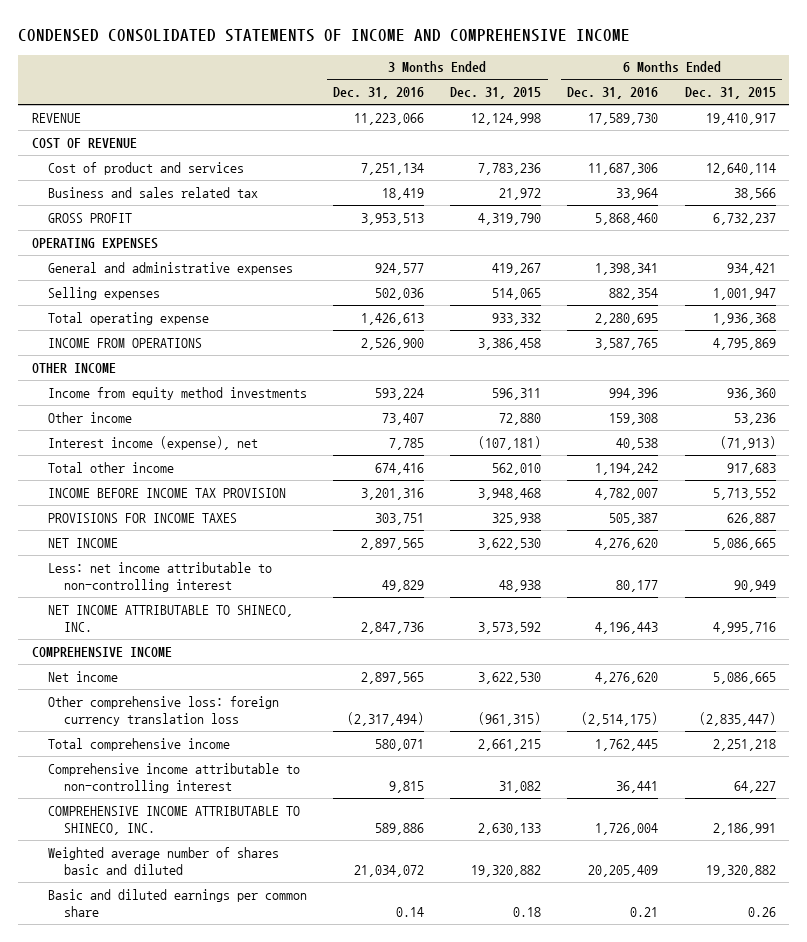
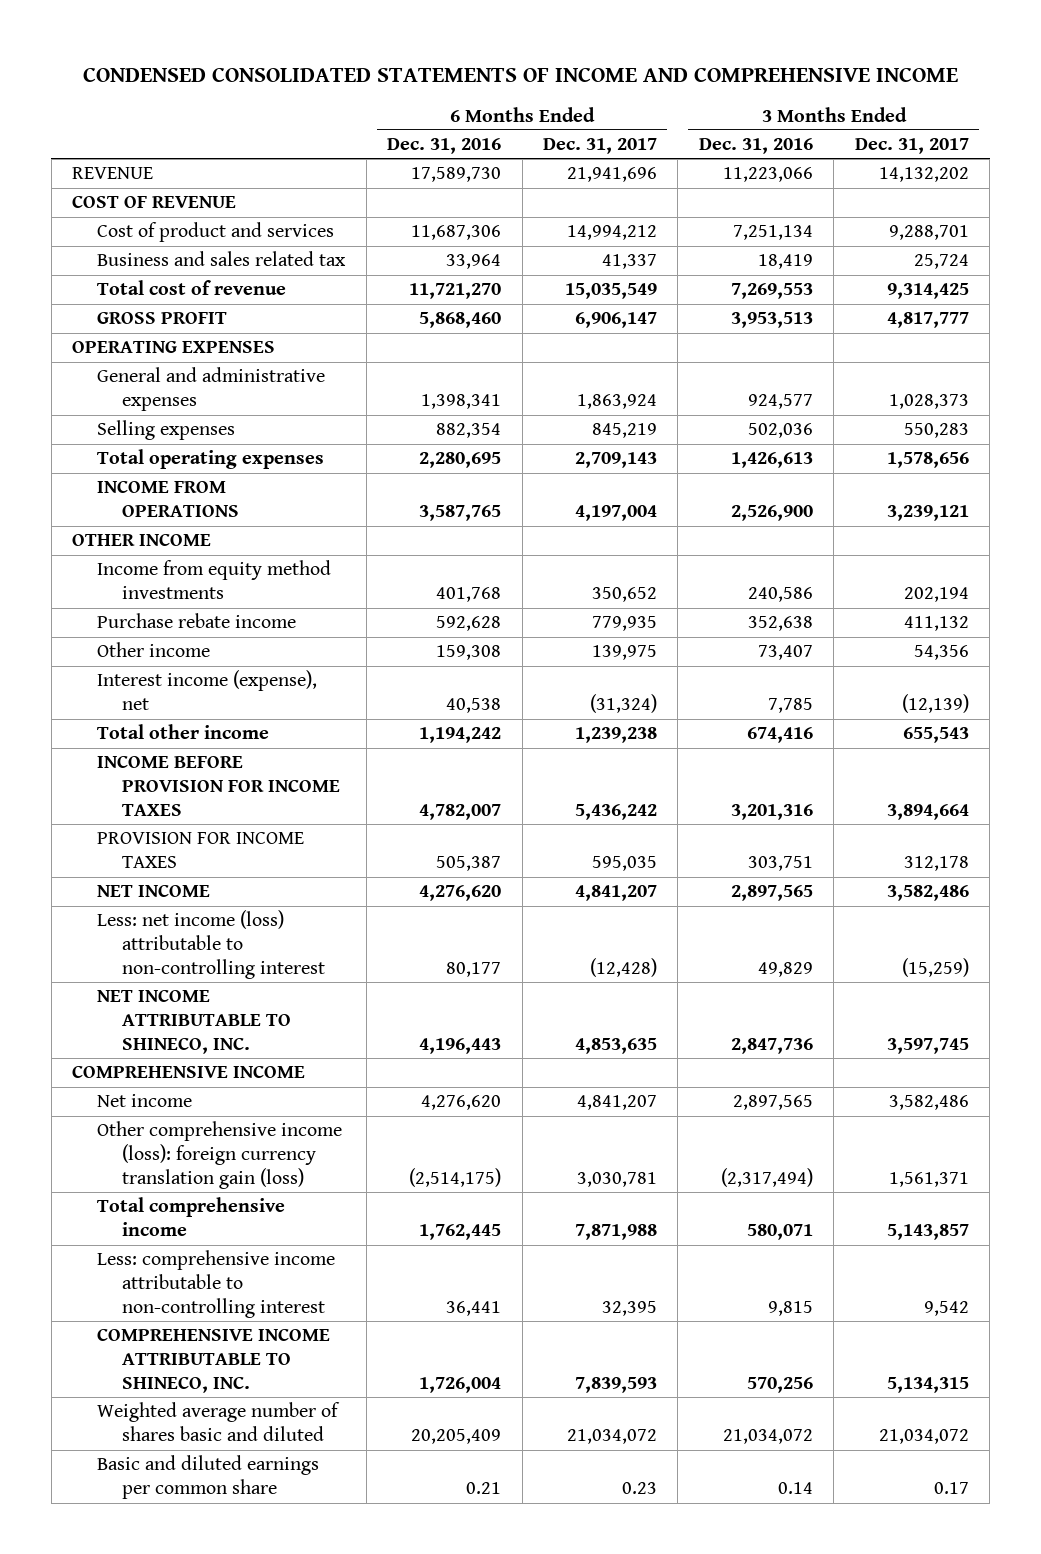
[450,87,542,100] Dec. 31, 2015 -> none
[684,87,776,100] Dec. 31, 2015 -> none
none -> [542,138,657,155] Dec. 31, 2017
none -> [854,138,969,155] Dec. 31, 2017
none -> [97,280,287,296] Total cost of revenue
[47,311,209,325] Total operating expense -> [97,449,325,470] Total operating expenses
[375,387,425,400] 593,224 -> [747,587,813,603] 240,586
[609,387,659,400] 994,396 -> [436,587,502,603] 401,768
none -> [97,613,297,629] Purchase rebate income
[47,487,286,498] INCOME BEFORE INCOME TAX PROVISION -> [97,755,340,817] INCOME BEFORE PROVISION FOR INCOME TAXES
[47,512,237,523] PROVISIONS FOR INCOME TAXES -> [97,832,305,869] PROVISION FOR INCOME TAXES
[47,561,272,593] Less: net income attributable to non-controlling interest -> [97,910,325,980] Less: net income (loss) attributable to non-controlling interest
[47,695,279,727] Other comprehensive loss: foreign currency translation loss -> [97,1121,343,1190] Other comprehensive income (loss): foreign currency translation gain (loss)
[47,762,300,794] Comprehensive income attributable to non-controlling interest -> [97,1250,336,1319] Less: comprehensive income attributable to non-controlling interest
[375,823,425,836] 589,886 -> [746,1377,813,1394] 570,256

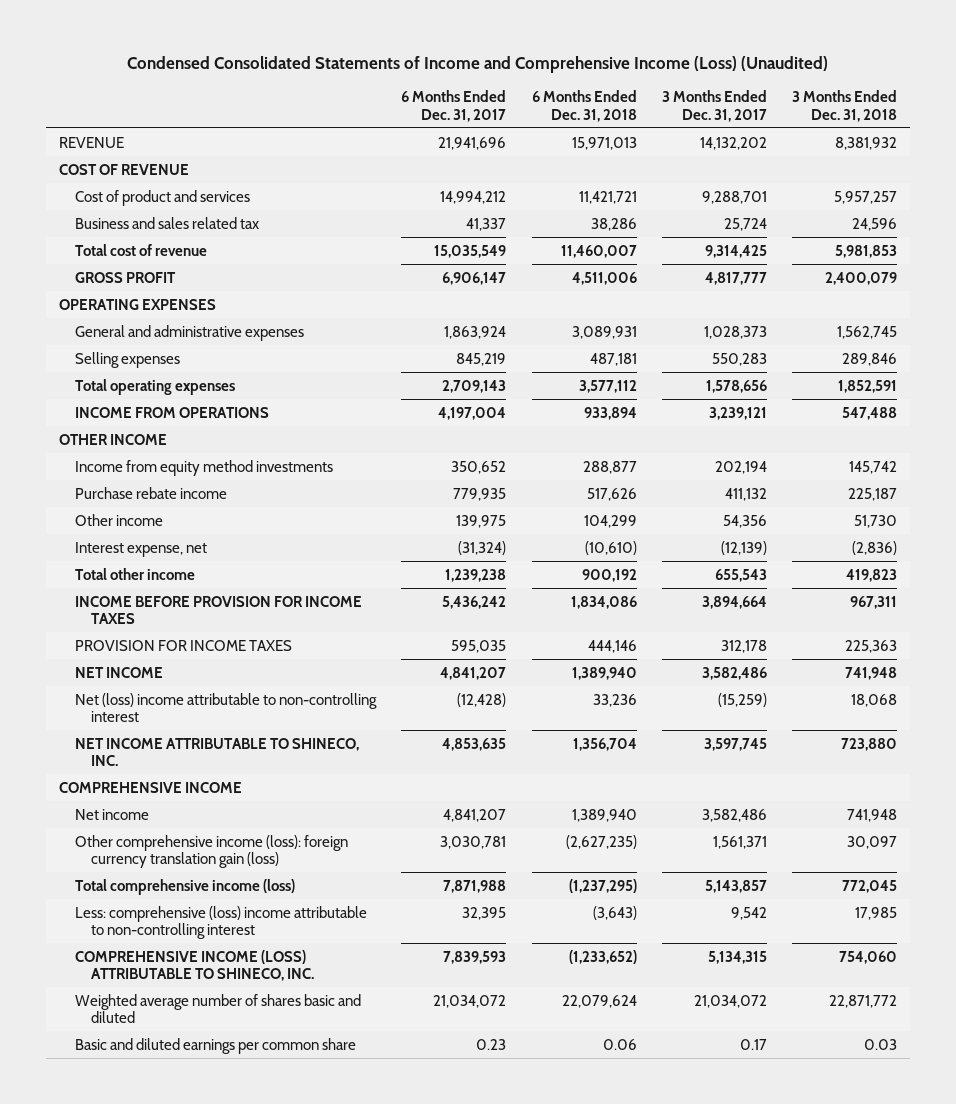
[82,66,958,82] CONDENSED CONSOLIDATED STATEMENTS OF INCOME AND COMPREHENSIVE INCOME -> [126,55,828,73] Condensed Consolidated Statements of Income and Comprehensive Income (Loss) (Unaudited)
[387,138,502,155] Dec. 31, 2016 -> none
[698,138,813,155] Dec. 31, 2016 -> none
none -> [531,90,637,122] 6 Months Ended Dec. 31, 2018
none -> [792,90,898,122] 3 Months Ended Dec. 31, 2018
[97,670,318,711] Interest income (expense), net -> [75,541,208,557] Interest expense, net
[97,910,325,980] Less: net income (loss) attributable to non-controlling interest -> [75,692,378,722] Net (loss) income attributable to non-controlling interest
[97,1197,286,1237] Total comprehensive income -> [75,878,296,895] Total comprehensive income (loss)
[97,1250,336,1319] Less: comprehensive income attributable to non-controlling interest -> [75,905,368,939] Less: comprehensive (loss) income attributable to non-controlling interest
[97,1328,331,1394] COMPREHENSIVE INCOME ATTRIBUTABLE TO SHINECO, INC. -> [75,949,315,981] COMPREHENSIVE INCOME (LOSS) ATTRIBUTABLE TO SHINECO, INC.

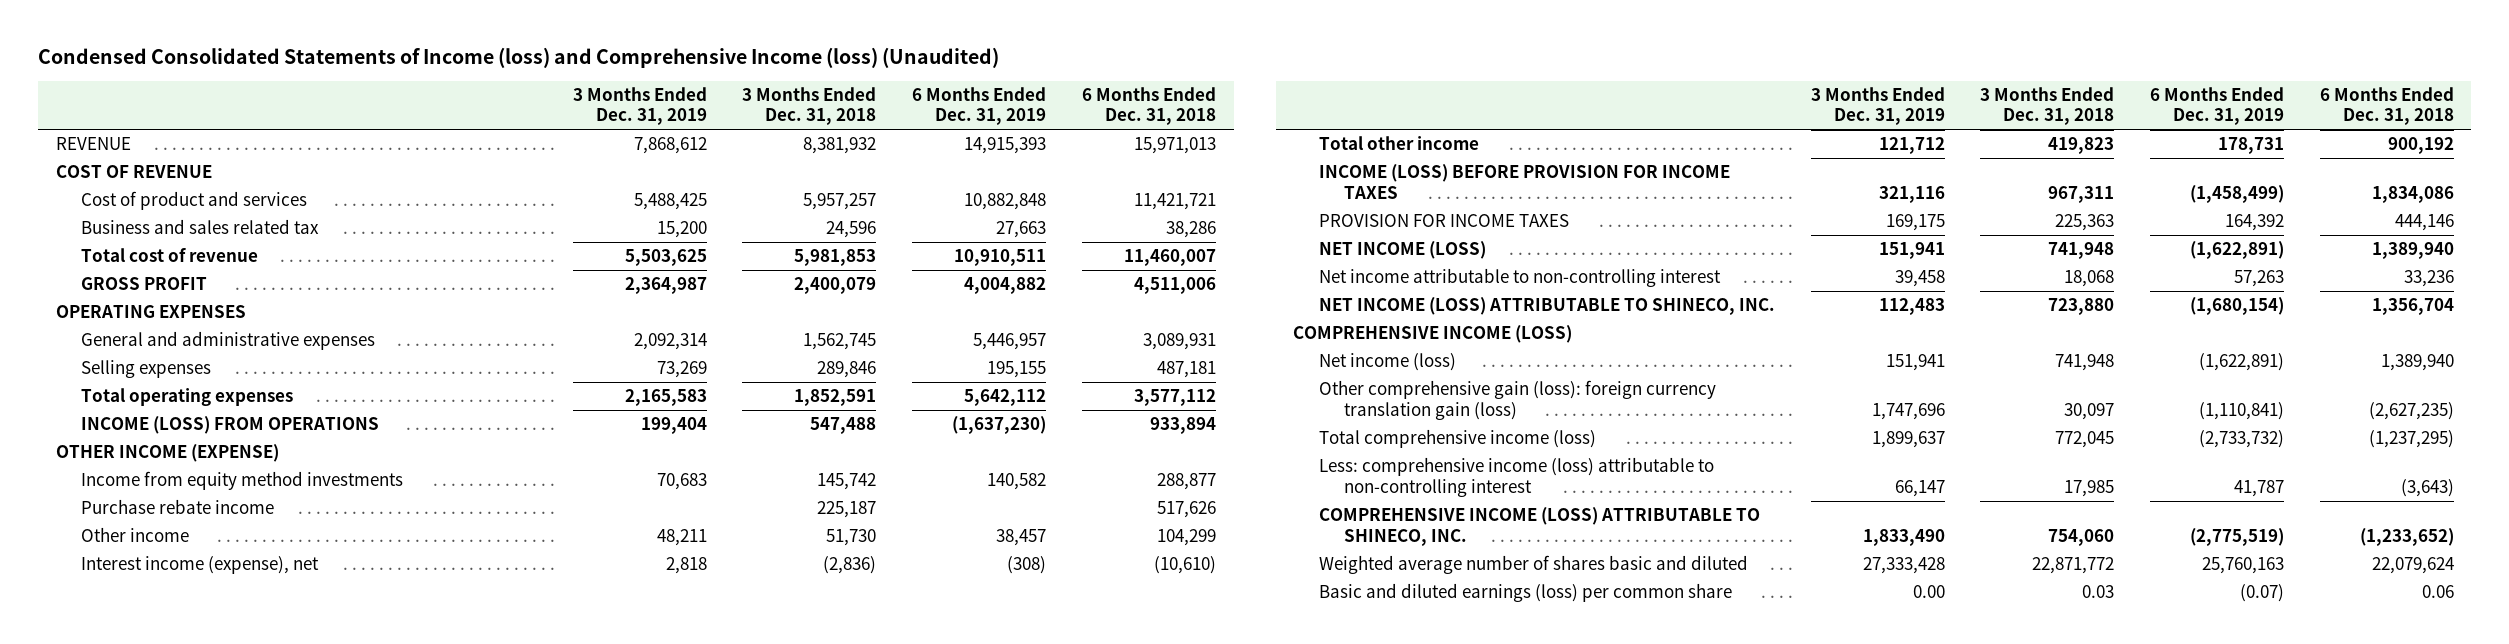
[126,55,828,73] Condensed Consolidated Statements of Income and Comprehensive Income (Loss) (Unaudited) -> [37,46,999,68] Condensed Consolidated Statements of Income (loss) and Comprehensive Income (loss) (Unaudited)
[401,90,507,122] 6 Months Ended Dec. 31, 2017 -> none
[661,90,767,122] 3 Months Ended Dec. 31, 2017 -> none
none -> [572,86,707,126] 3 Months Ended Dec. 31, 2019
none -> [912,86,1047,126] 6 Months Ended Dec. 31, 2019
[75,406,270,418] INCOME FROM OPERATIONS -> [80,416,379,435] INCOME (LOSS) FROM OPERATIONS
[58,433,167,445] OTHER INCOME -> [55,444,279,463] OTHER INCOME (EXPENSE)
[75,541,208,557] Interest expense, net -> [80,556,319,575] Interest income (expense), net
[75,595,363,624] INCOME BEFORE PROVISION FOR INCOME TAXES -> [1318,164,1730,199] INCOME (LOSS) BEFORE PROVISION FOR INCOME TAXES
[75,666,164,678] NET INCOME -> [1318,241,1486,260] NET INCOME (LOSS)
[75,692,378,722] Net (loss) income attributable to non-controlling interest -> [1318,268,1721,288] Net income attributable to non-controlling interest
[75,737,360,766] NET INCOME ATTRIBUTABLE TO SHINECO, INC. -> [1318,297,1775,316] NET INCOME (LOSS) ATTRIBUTABLE TO SHINECO, INC.
[58,781,242,793] COMPREHENSIVE INCOME -> [1293,325,1573,344] COMPREHENSIVE INCOME (LOSS)
[75,808,150,820] Net income -> [1318,353,1456,372] Net income (loss)
[75,834,349,868] Other comprehensive income (loss): foreign currency translation gain (loss) -> [1318,380,1716,420] Other comprehensive gain (loss): foreign currency translation gain (loss)
[75,905,368,939] Less: comprehensive (loss) income attributable to non-controlling interest -> [1318,457,1714,497] Less: comprehensive income (loss) attributable to non-controlling interest
[75,1037,357,1054] Basic and diluted earnings per common share -> [1318,583,1732,603] Basic and diluted earnings (loss) per common share

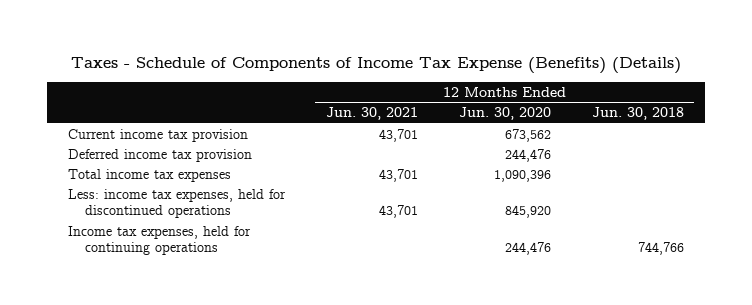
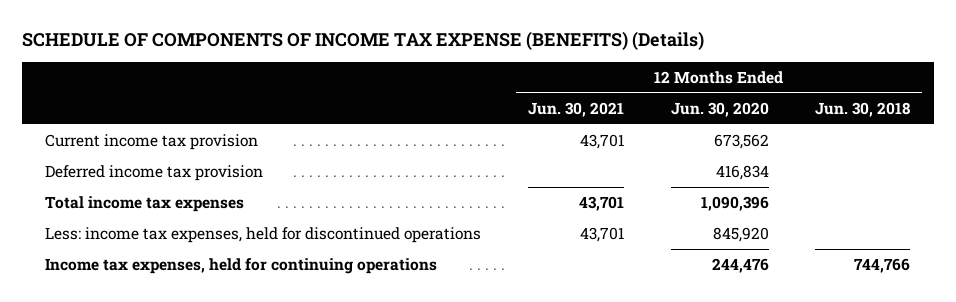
[70,57,681,75] Taxes - Schedule of Components of Income Tax Expense (Benefits) (Details) -> [22,31,705,51] SCHEDULE OF COMPONENTS OF INCOME TAX EXPENSE (BENEFITS) (Details)
[504,148,551,162] 244,476 -> [715,165,769,181] 416,834

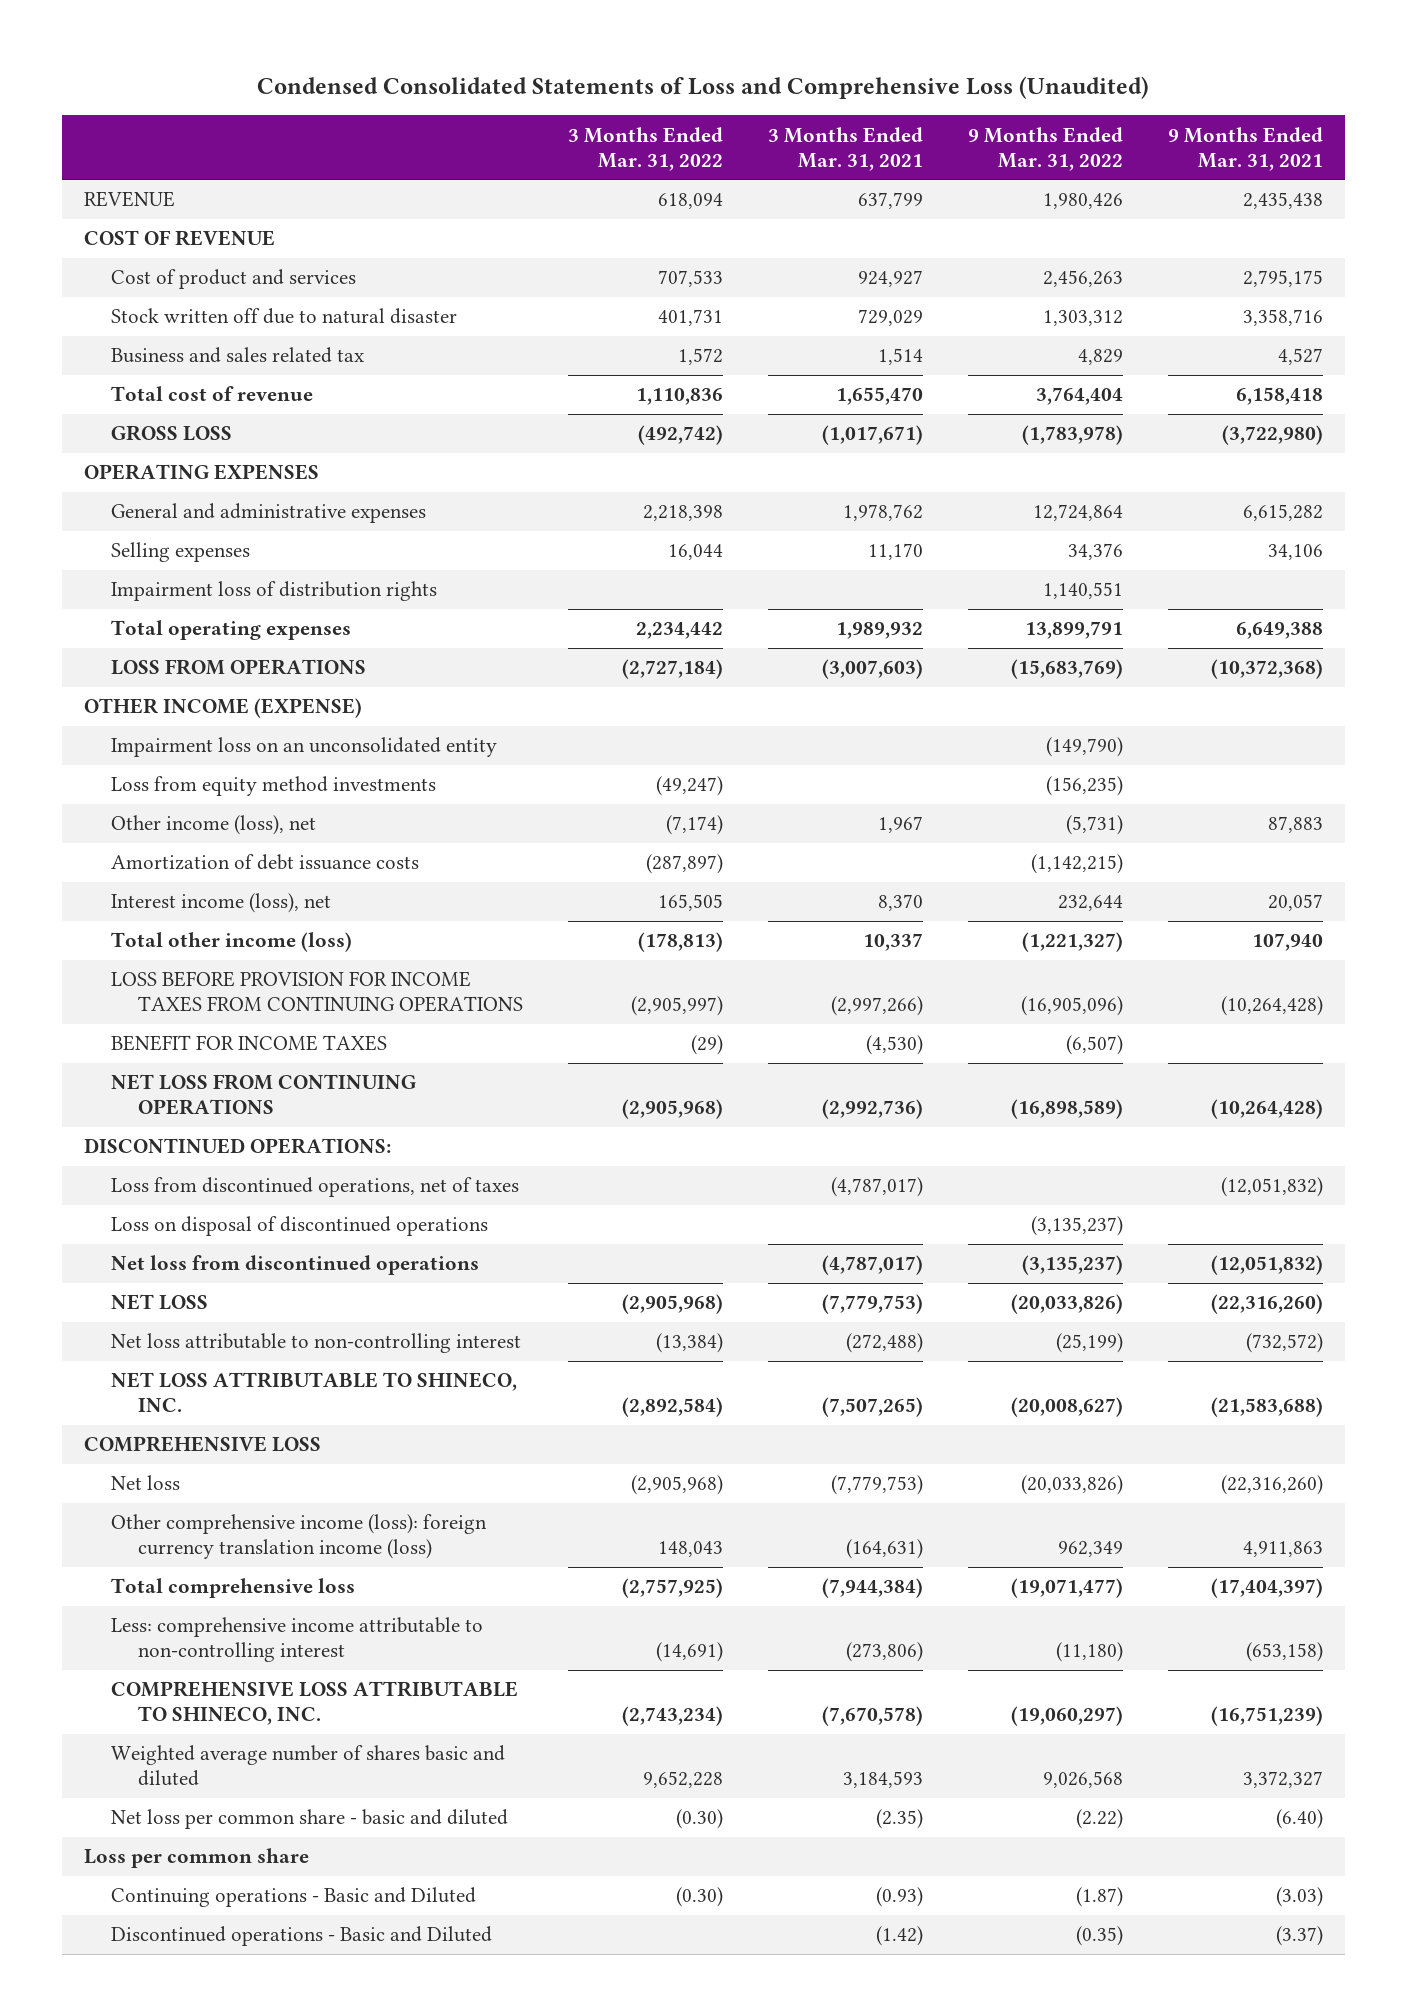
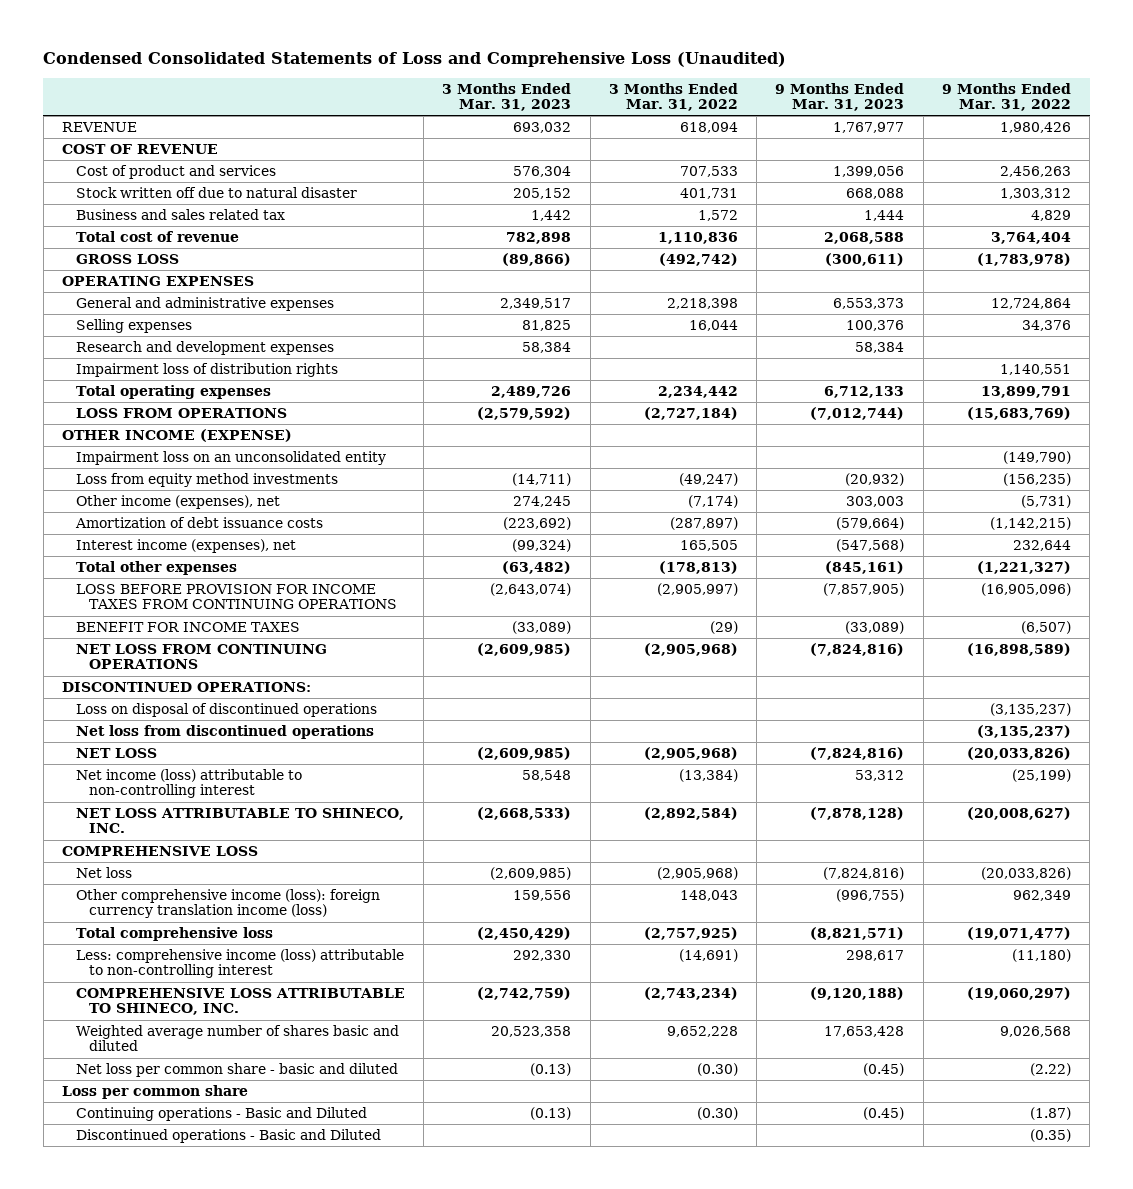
[767,126,923,171] 3 Months Ended Mar. 31, 2021 -> none
[1167,126,1323,171] 9 Months Ended Mar. 31, 2021 -> none
none -> [442,82,572,112] 3 Months Ended Mar. 31, 2023
none -> [775,82,905,112] 9 Months Ended Mar. 31, 2023
none -> [75,340,334,355] Research and development expenses
[110,815,316,836] Other income (loss), net -> [75,494,280,509] Other income (expenses), net
[110,893,331,914] Interest income (loss), net -> [75,538,296,553] Interest income (expenses), net
[110,932,352,953] Total other income (loss) -> [75,560,237,575] Total other expenses
[110,1177,519,1198] Loss from discontinued operations, net of taxes -> none
[110,1333,521,1354] Net loss attributable to non-controlling interest -> [75,768,302,799] Net income (loss) attributable to non-controlling interest
[110,1617,483,1663] Less: comprehensive income attributable to non-controlling interest -> [75,948,404,979] Less: comprehensive income (loss) attributable to non-controlling interest

